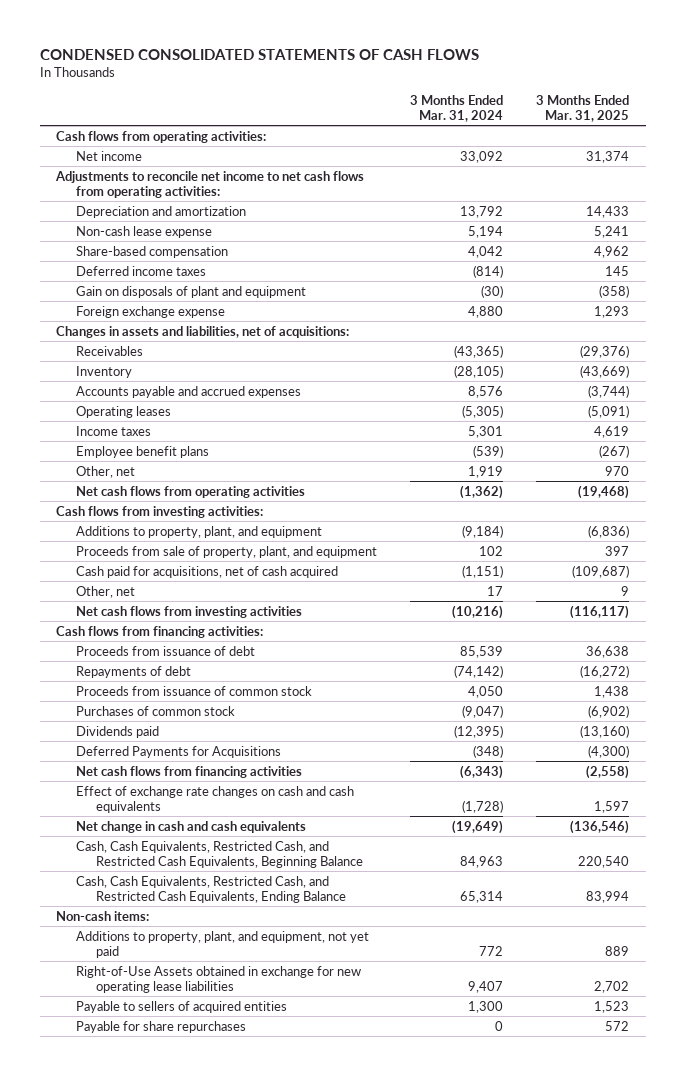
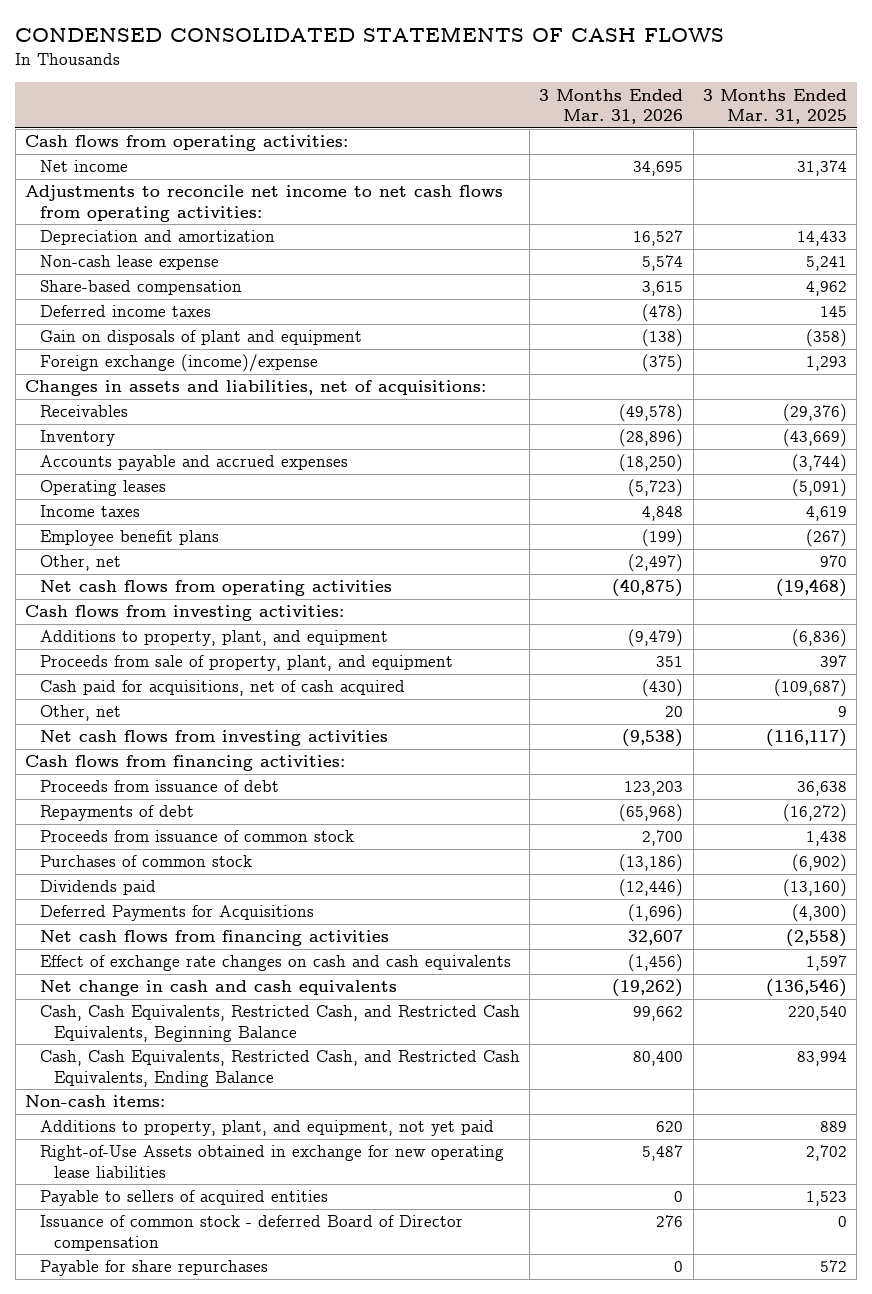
[409,94,503,122] 3 Months Ended Mar. 31, 2024 -> none
none -> [539,88,684,125] 3 Months Ended Mar. 31, 2026
[75,305,225,318] Foreign exchange expense -> [39,354,318,373] Foreign exchange (income)/expense
none -> [39,1215,463,1251] Issuance of common stock - deferred Board of Director compensation

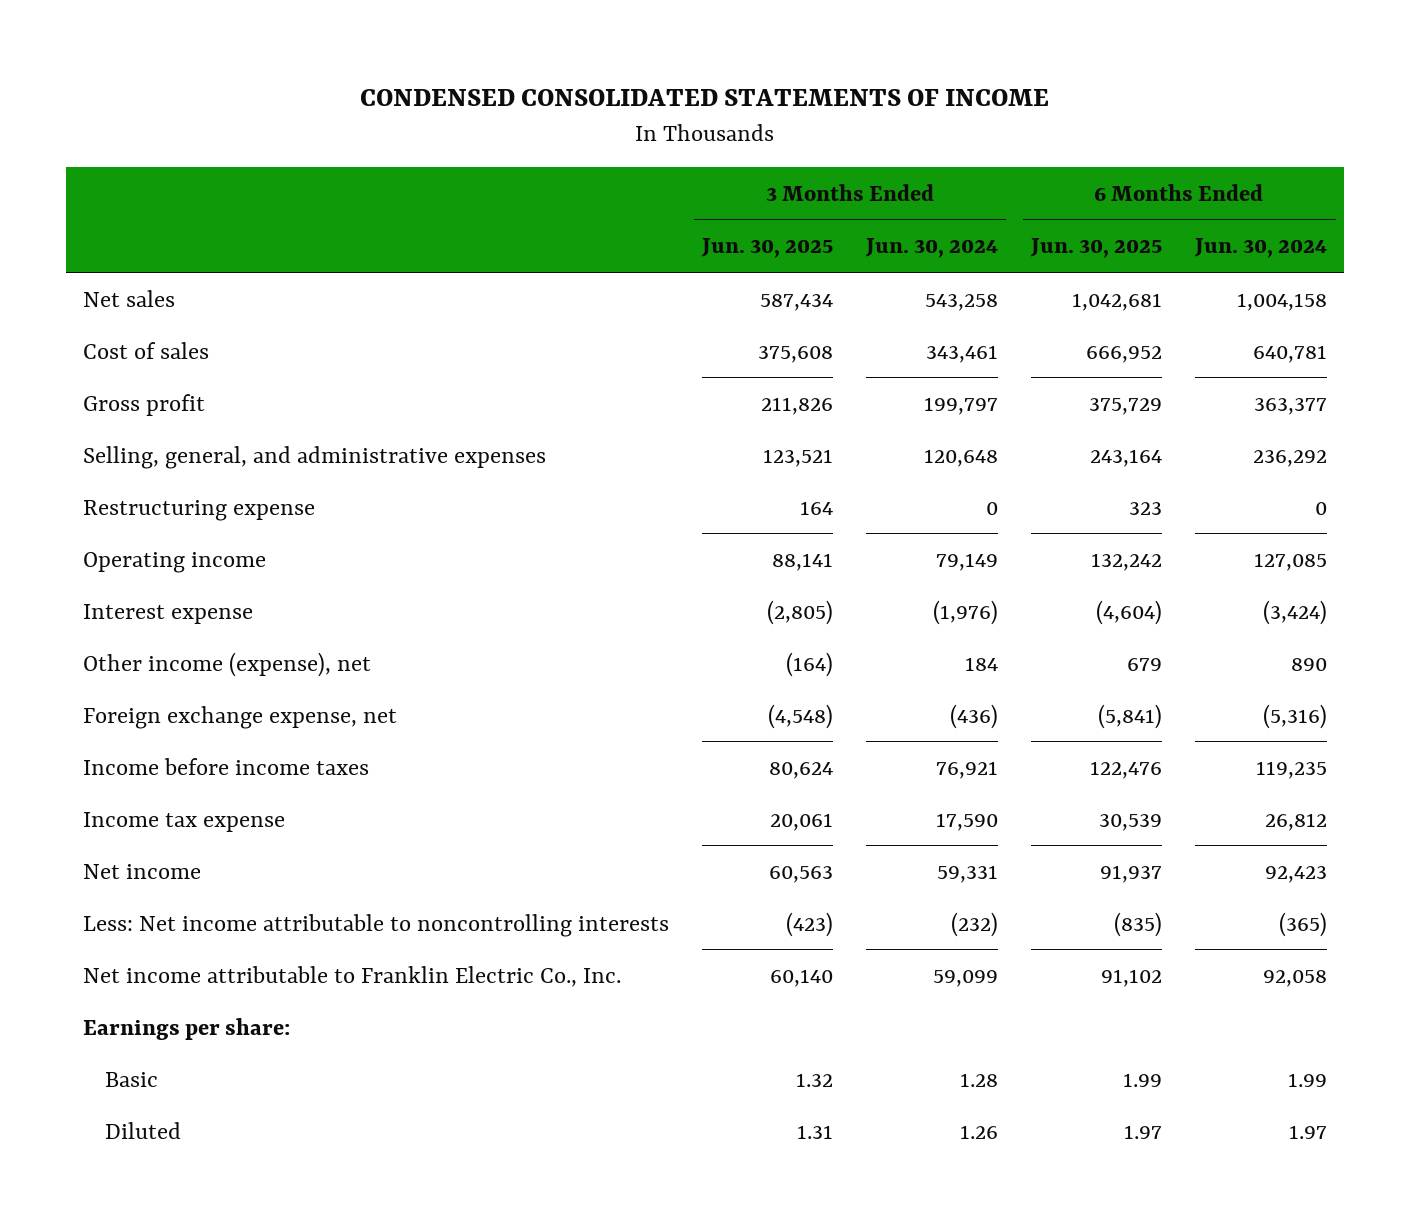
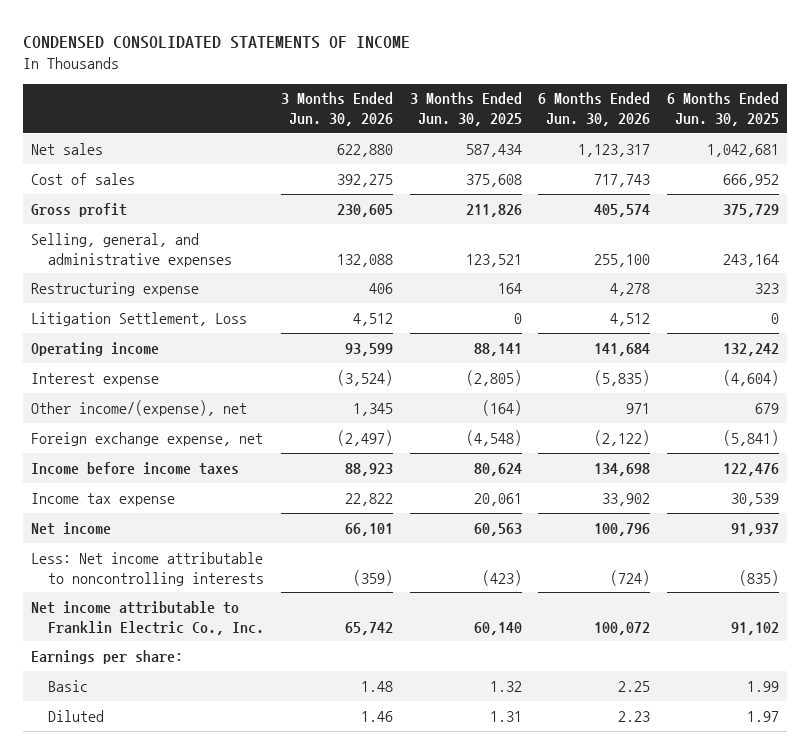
[864,238,998,259] Jun. 30, 2024 -> none
[1194,238,1328,259] Jun. 30, 2024 -> none
none -> [280,92,393,127] 3 Months Ended Jun. 30, 2026
none -> [538,92,651,127] 6 Months Ended Jun. 30, 2026
none -> [31,311,248,326] Litigation Settlement, Loss
[82,651,371,677] Other income (expense), net -> [31,399,248,416] Other income/(expense), net

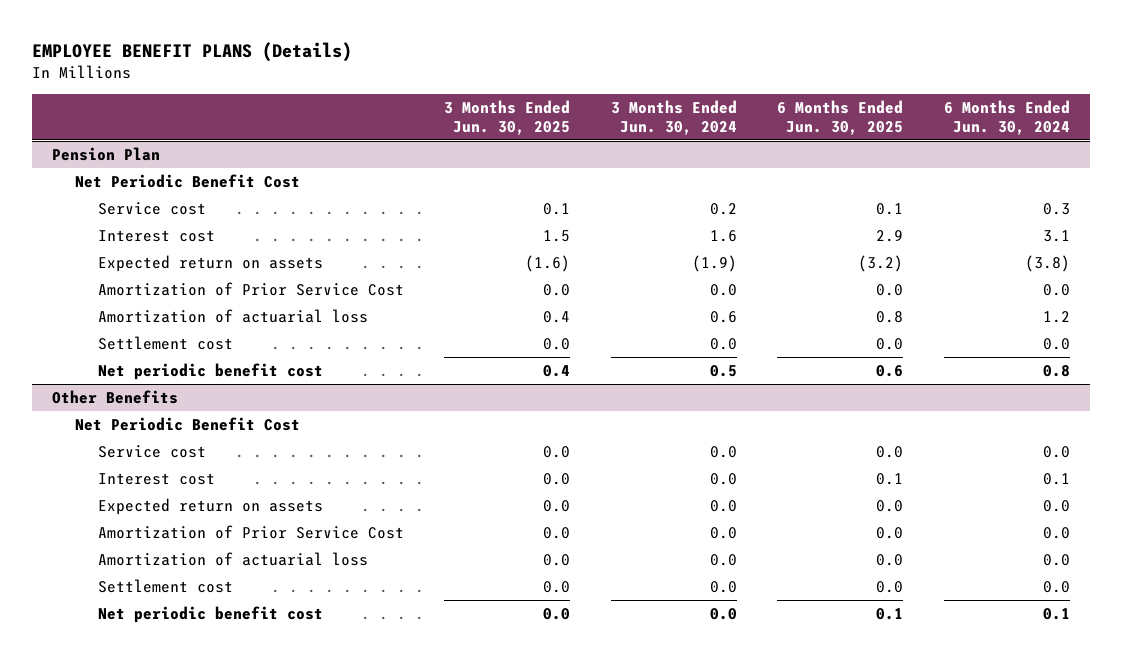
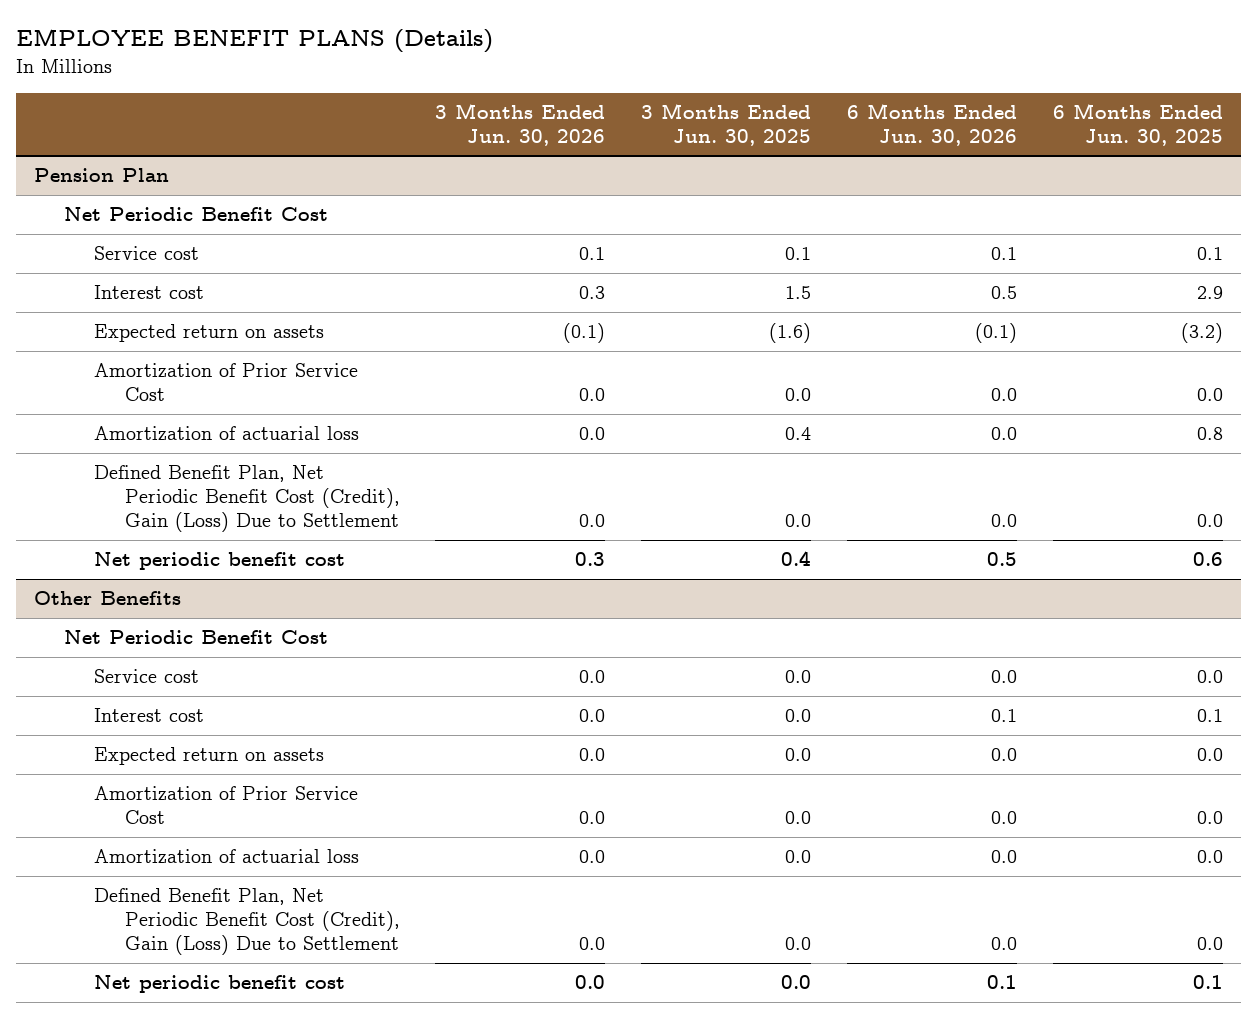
[610,99,737,135] 3 Months Ended Jun. 30, 2024 -> none
[943,99,1070,135] 6 Months Ended Jun. 30, 2024 -> none
none -> [435,102,606,146] 3 Months Ended Jun. 30, 2026
none -> [846,102,1017,146] 6 Months Ended Jun. 30, 2026
[97,335,233,350] Settlement cost -> [94,465,400,532] Defined Benefit Plan, Net Periodic Benefit Cost (Credit), Gain (Loss) Due to Settlement
[97,578,233,593] Settlement cost -> [94,888,400,955] Defined Benefit Plan, Net Periodic Benefit Cost (Credit), Gain (Loss) Due to Settlement

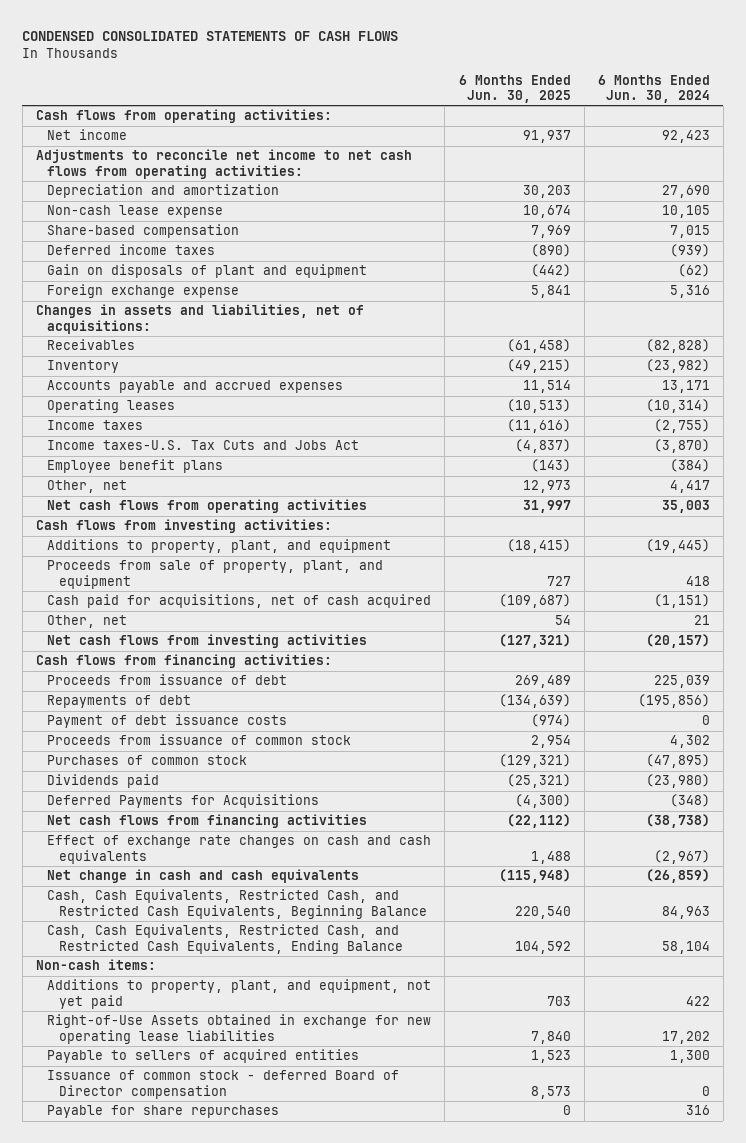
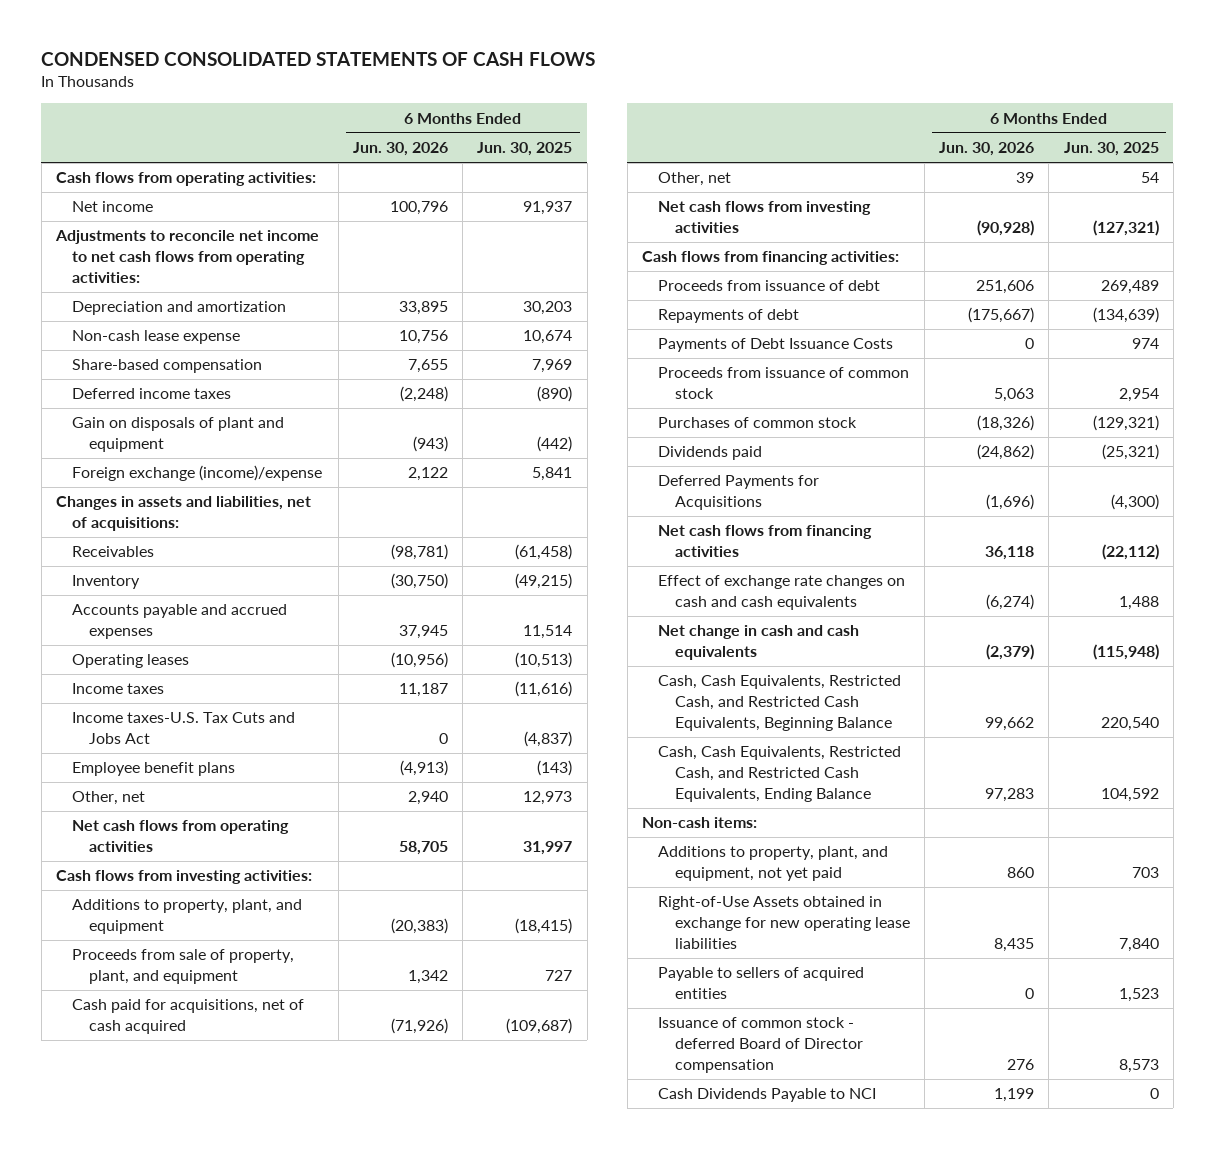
[597,74,710,103] 6 Months Ended Jun. 30, 2024 -> none
none -> [353,142,449,157] Jun. 30, 2026
[47,284,240,299] Foreign exchange expense -> [72,465,323,482] Foreign exchange (income)/expense
[47,714,288,729] Payment of debt issuance costs -> [658,338,894,353] Payments of Debt Issuance Costs
[530,714,571,728] (974) -> [1131,338,1159,350] 974
[47,1105,280,1119] Payable for share repurchases -> none
none -> [658,1088,877,1103] Cash Dividends Payable to NCI

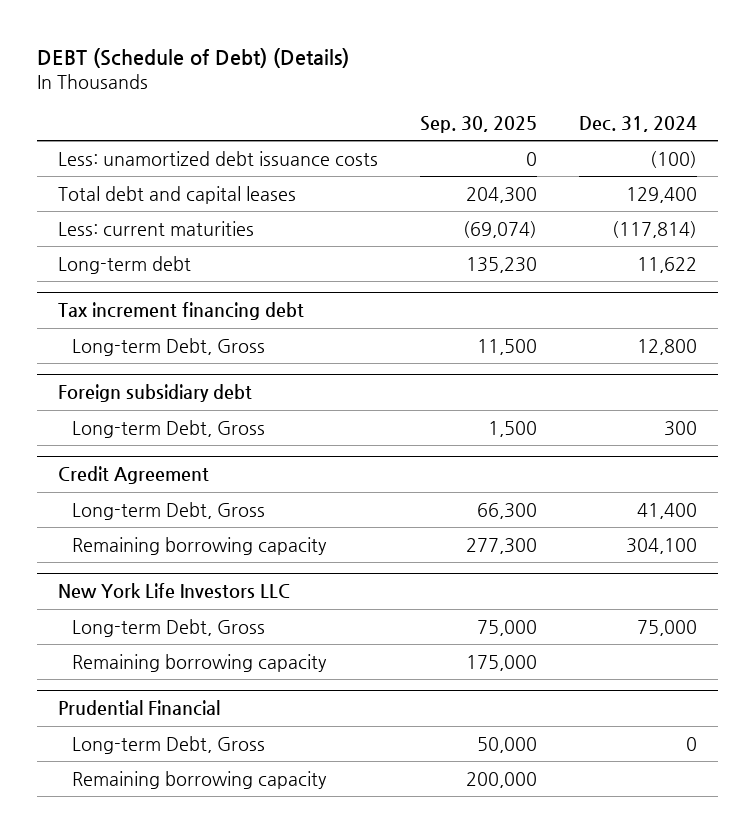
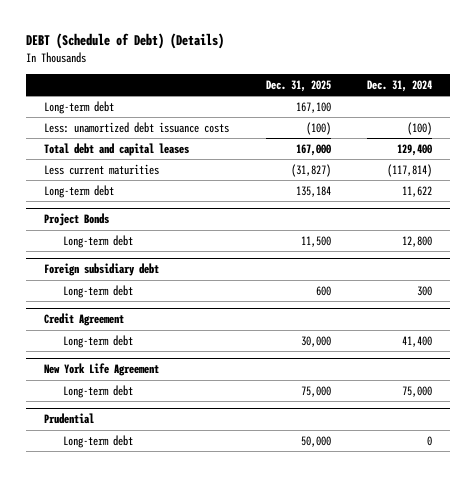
[419,115,537,133] Sep. 30, 2025 -> none
none -> [265,79,331,92] Dec. 31, 2025
none -> [44,100,115,114] Long-term debt
[58,220,255,236] Less: current maturities -> [44,163,160,175] Less current maturities
[58,302,305,321] Tax increment financing debt -> [44,213,110,227] Project Bonds
[71,337,265,356] Long-term Debt, Gross -> [63,234,134,248] Long-term debt
[71,419,265,438] Long-term Debt, Gross -> [63,284,134,298] Long-term debt
[71,536,327,555] Remaining borrowing capacity -> none
[71,653,327,672] Remaining borrowing capacity -> none
[71,770,327,789] Remaining borrowing capacity -> none
[71,501,265,520] Long-term Debt, Gross -> [63,334,134,348] Long-term debt
[58,583,291,599] New York Life Investors LLC -> [44,363,160,377] New York Life Agreement
[71,618,265,637] Long-term Debt, Gross -> [63,384,134,398] Long-term debt
[58,700,221,717] Prudential Financial -> [44,413,95,425] Prudential
[71,735,265,754] Long-term Debt, Gross -> [63,434,134,448] Long-term debt

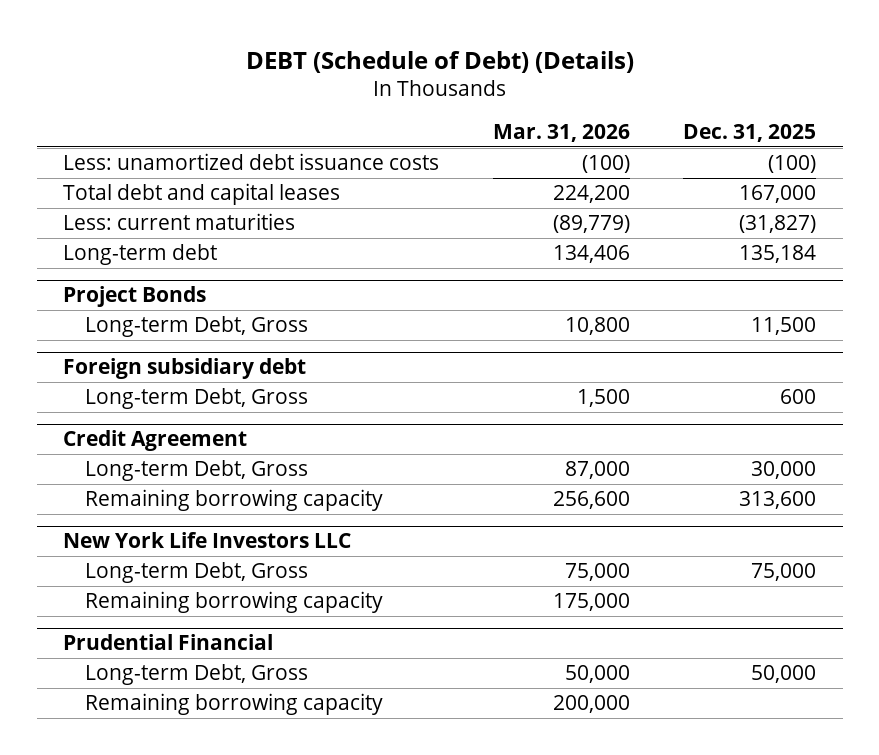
[366,79,432,92] Dec. 31, 2024 -> none
none -> [492,123,630,142] Mar. 31, 2026
[44,100,115,114] Long-term debt -> none
[44,163,160,175] Less current maturities -> [63,213,296,231] Less: current maturities
[63,234,134,248] Long-term debt -> [84,316,308,338] Long-term Debt, Gross
[63,284,134,298] Long-term debt -> [84,388,308,410] Long-term Debt, Gross
[63,334,134,348] Long-term debt -> [84,460,308,482] Long-term Debt, Gross
none -> [84,489,383,512] Remaining borrowing capacity
[44,363,160,377] New York Life Agreement -> [63,532,352,549] New York Life Investors LLC
[63,384,134,398] Long-term debt -> [84,562,308,584] Long-term Debt, Gross
none -> [84,591,383,614] Remaining borrowing capacity
[44,413,95,425] Prudential -> [63,634,274,651] Prudential Financial
[63,434,134,448] Long-term debt -> [84,664,308,686] Long-term Debt, Gross
none -> [84,693,383,716] Remaining borrowing capacity

